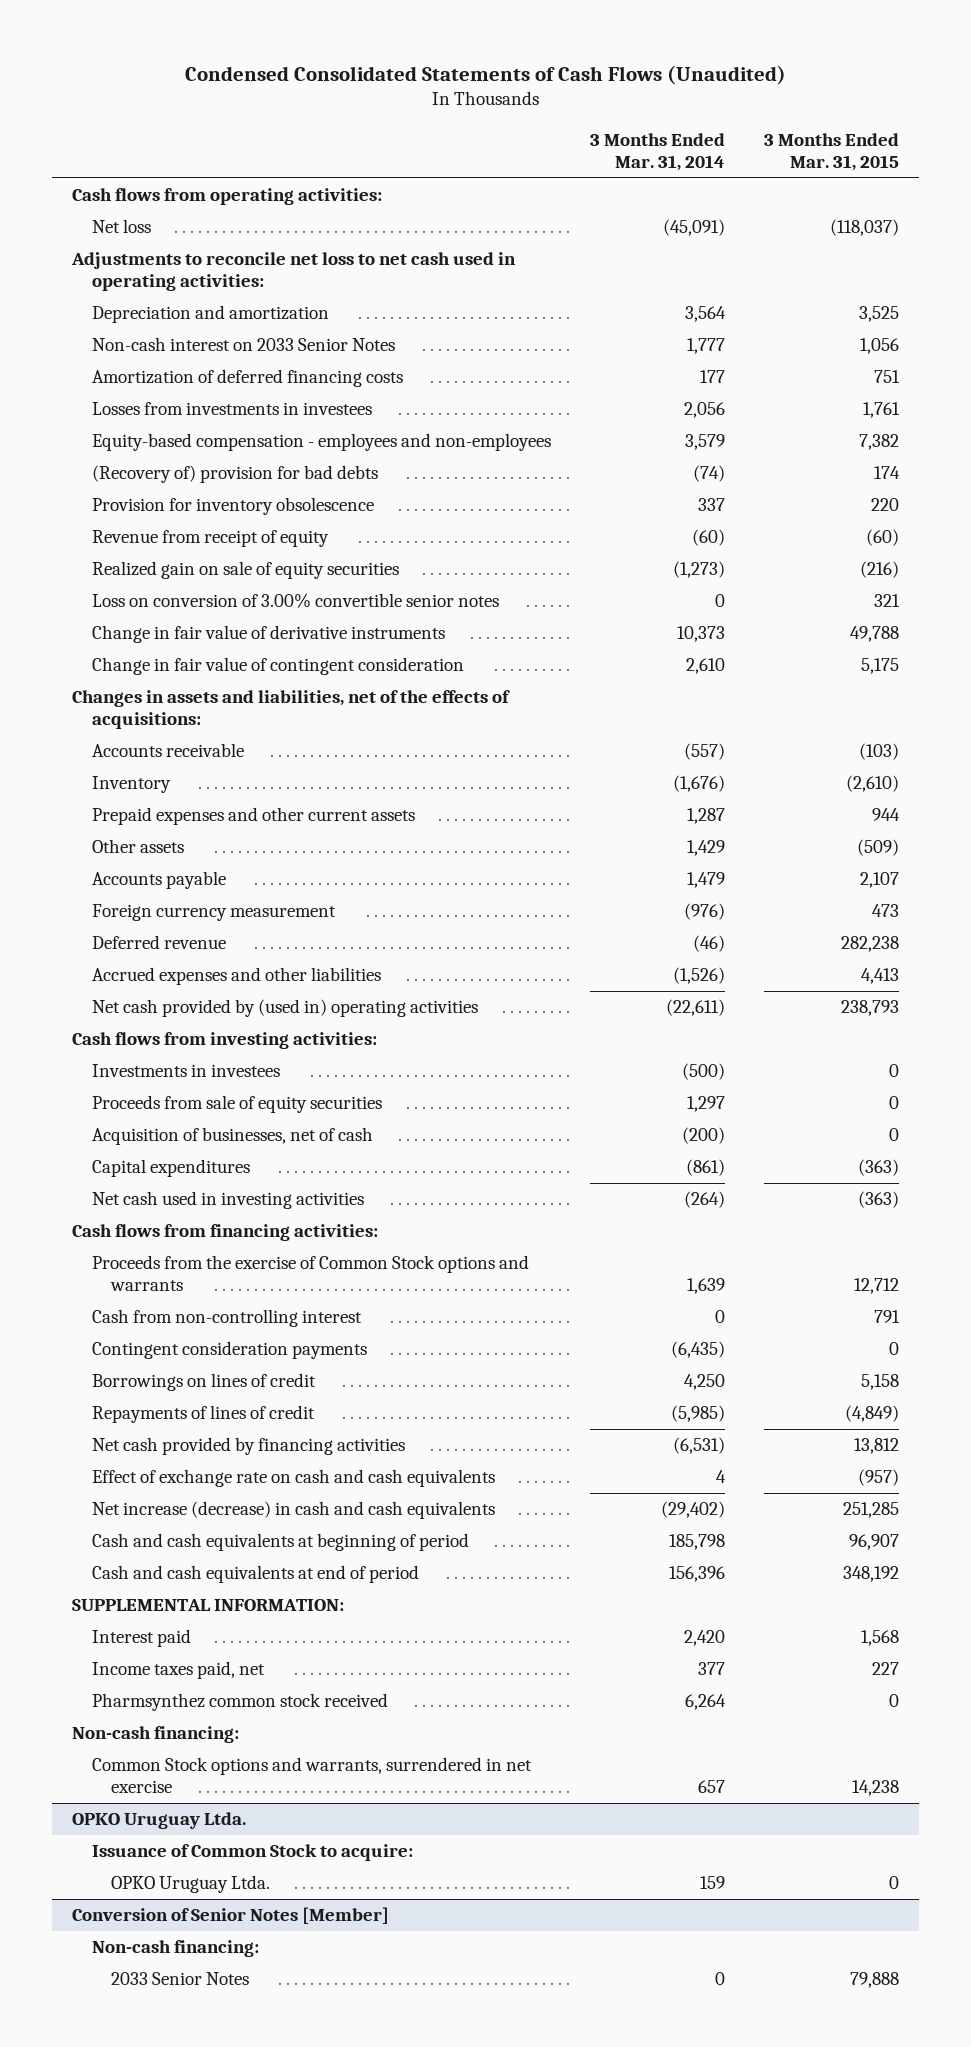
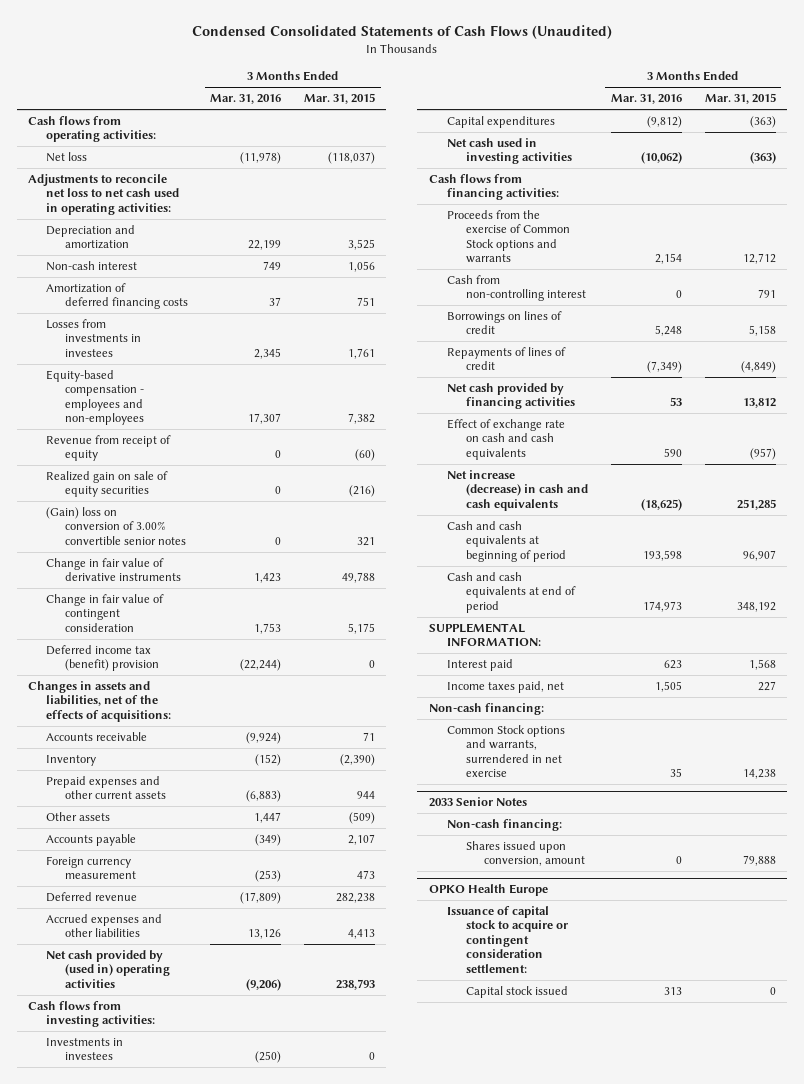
[590,133,726,171] 3 Months Ended Mar. 31, 2014 -> none
none -> [210,94,282,105] Mar. 31, 2016
[91,337,395,352] Non-cash interest on 2033 Senior Notes -> [46,261,138,272] Non-cash interest
[91,465,378,484] (Recovery of) provision for bad debts -> none
[91,497,374,516] Provision for inventory obsolescence -> none
[91,593,499,609] Loss on conversion of 3.00% convertible senior notes -> [46,507,186,545] (Gain) loss on conversion of 3.00% convertible senior notes
none -> [46,645,159,672] Deferred income tax (benefit) provision
[859,743,900,761] (103) -> [362,732,375,742] 71
[846,775,900,793] (2,610) -> [339,754,375,767] (2,390)
[91,1095,382,1114] Proceeds from sale of equity securities -> none
[91,1127,373,1146] Acquisition of businesses, net of cash -> none
[91,1341,367,1360] Contingent consideration payments -> none
[91,1693,388,1712] Pharmsynthez common stock received -> none
[71,1812,246,1830] OPKO Uruguay Ltda. -> none
[91,1844,413,1862] Issuance of Common Stock to acquire: -> none
[111,1875,271,1894] OPKO Uruguay Ltda. -> none
[71,1907,389,1925] Conversion of Senior Notes [Member] -> [428,797,527,808] 2033 Senior Notes
[111,1972,250,1986] 2033 Senior Notes -> [465,841,586,867] Shares issued upon conversion, amount
none -> [428,884,548,897] OPKO Health Europe
none -> [447,906,568,973] Issuance of capital stock to acquire or contingent consideration settlement:
none -> [465,986,568,999] Capital stock issued

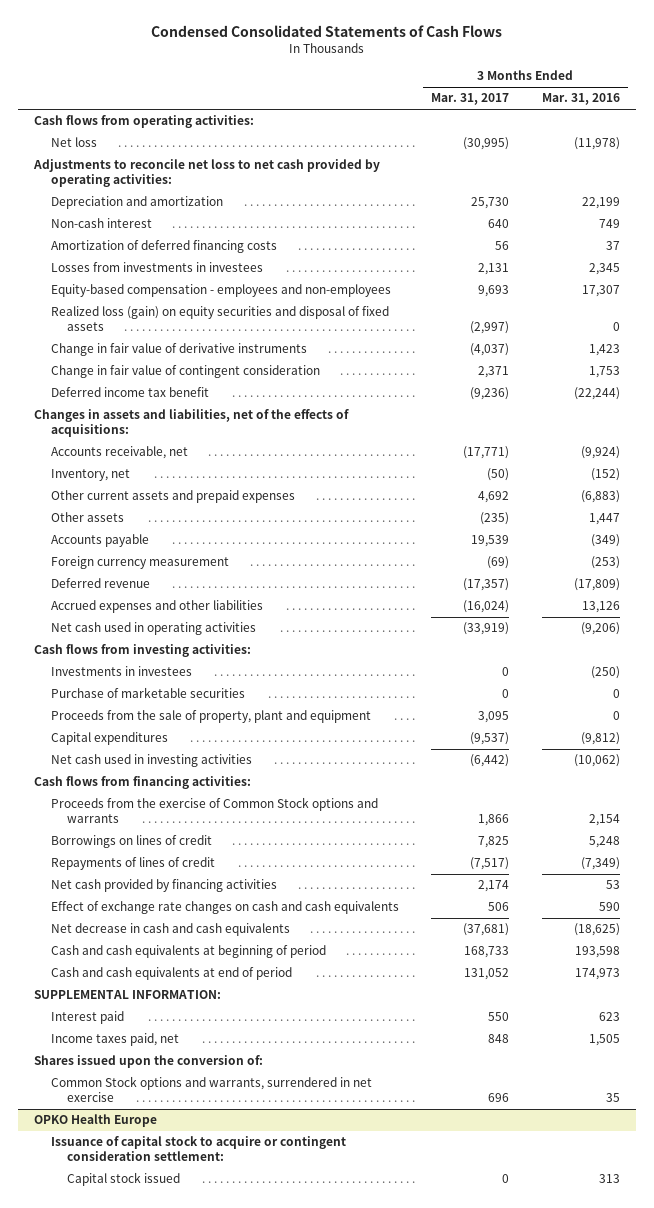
[191,24,612,39] Condensed Consolidated Statements of Cash Flows (Unaudited) -> [150,24,502,37] Condensed Consolidated Statements of Cash Flows
[303,93,375,105] Mar. 31, 2015 -> none
none -> [431,93,510,106] Mar. 31, 2017
[27,174,180,215] Adjustments to reconcile net loss to net cash used in operating activities: -> [33,159,381,188] Adjustments to reconcile net loss to net cash provided by operating activities:
[46,435,172,462] Revenue from receipt of equity -> none
[46,507,186,545] (Gain) loss on conversion of 3.00% convertible senior notes -> none
[46,471,169,498] Realized gain on sale of equity securities -> [50,306,389,332] Realized loss (gain) on equity securities and disposal of fixed assets
[46,645,159,672] Deferred income tax (benefit) provision -> [50,387,209,398] Deferred income tax benefit
[46,732,148,742] Accounts receivable -> [50,446,188,460] Accounts receivable, net
[46,755,97,767] Inventory -> [50,469,130,482] Inventory, net
[46,776,166,800] Prepaid expenses and other current assets -> [50,490,295,504] Other current assets and prepaid expenses
[46,950,170,988] Net cash provided by (used in) operating activities -> [50,622,256,636] Net cash used in operating activities
none -> [50,687,245,699] Purchase of marketable securities
none -> [50,710,371,724] Proceeds from the sale of property, plant and equipment
[447,275,586,302] Cash from non-controlling interest -> none
[447,419,566,460] Effect of exchange rate on cash and cash equivalents -> [50,901,399,915] Effect of exchange rate changes on cash and cash equivalents
[447,470,588,511] Net increase (decrease) in cash and cash equivalents -> [50,923,290,937] Net decrease in cash and cash equivalents
[428,703,544,716] Non-cash financing: -> none
none -> [34,1055,264,1069] Shares issued upon the conversion of:
[428,797,527,808] 2033 Senior Notes -> none
[447,819,563,832] Non-cash financing: -> none
[465,841,586,867] Shares issued upon conversion, amount -> none

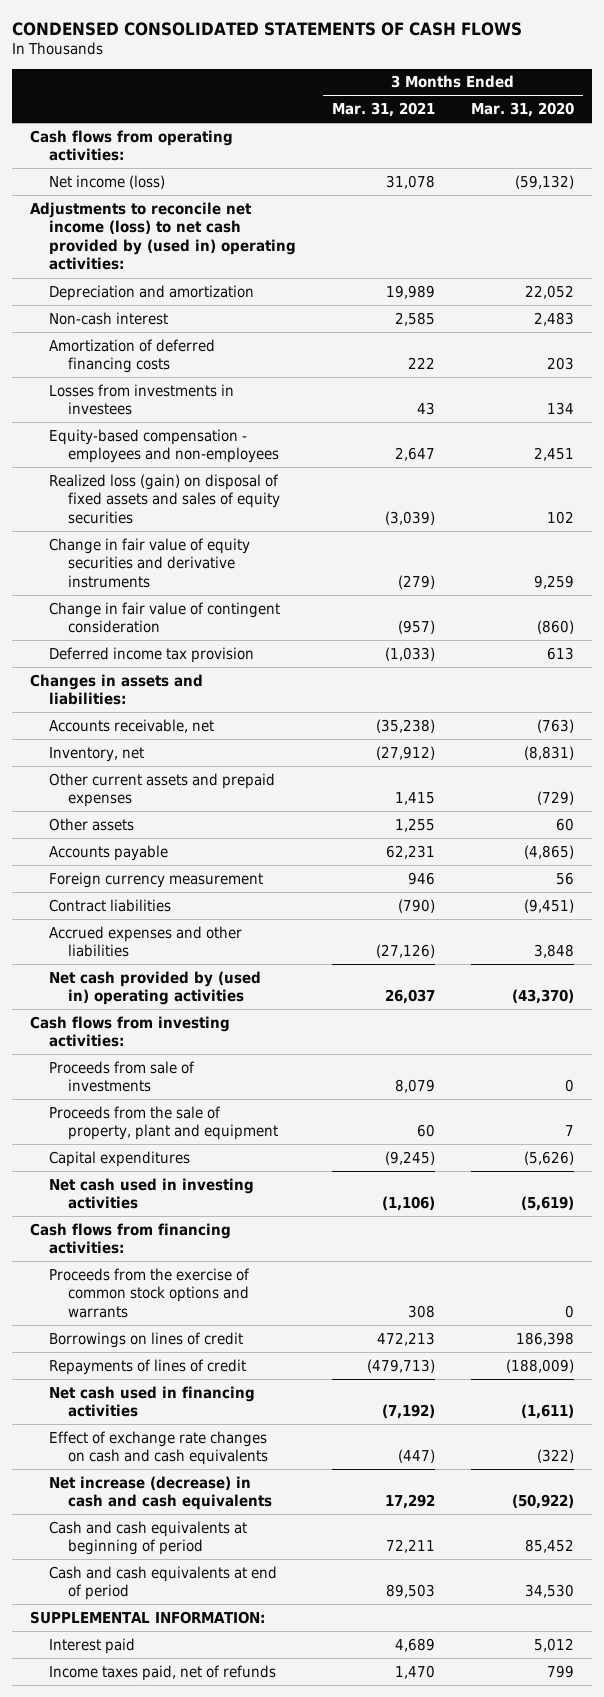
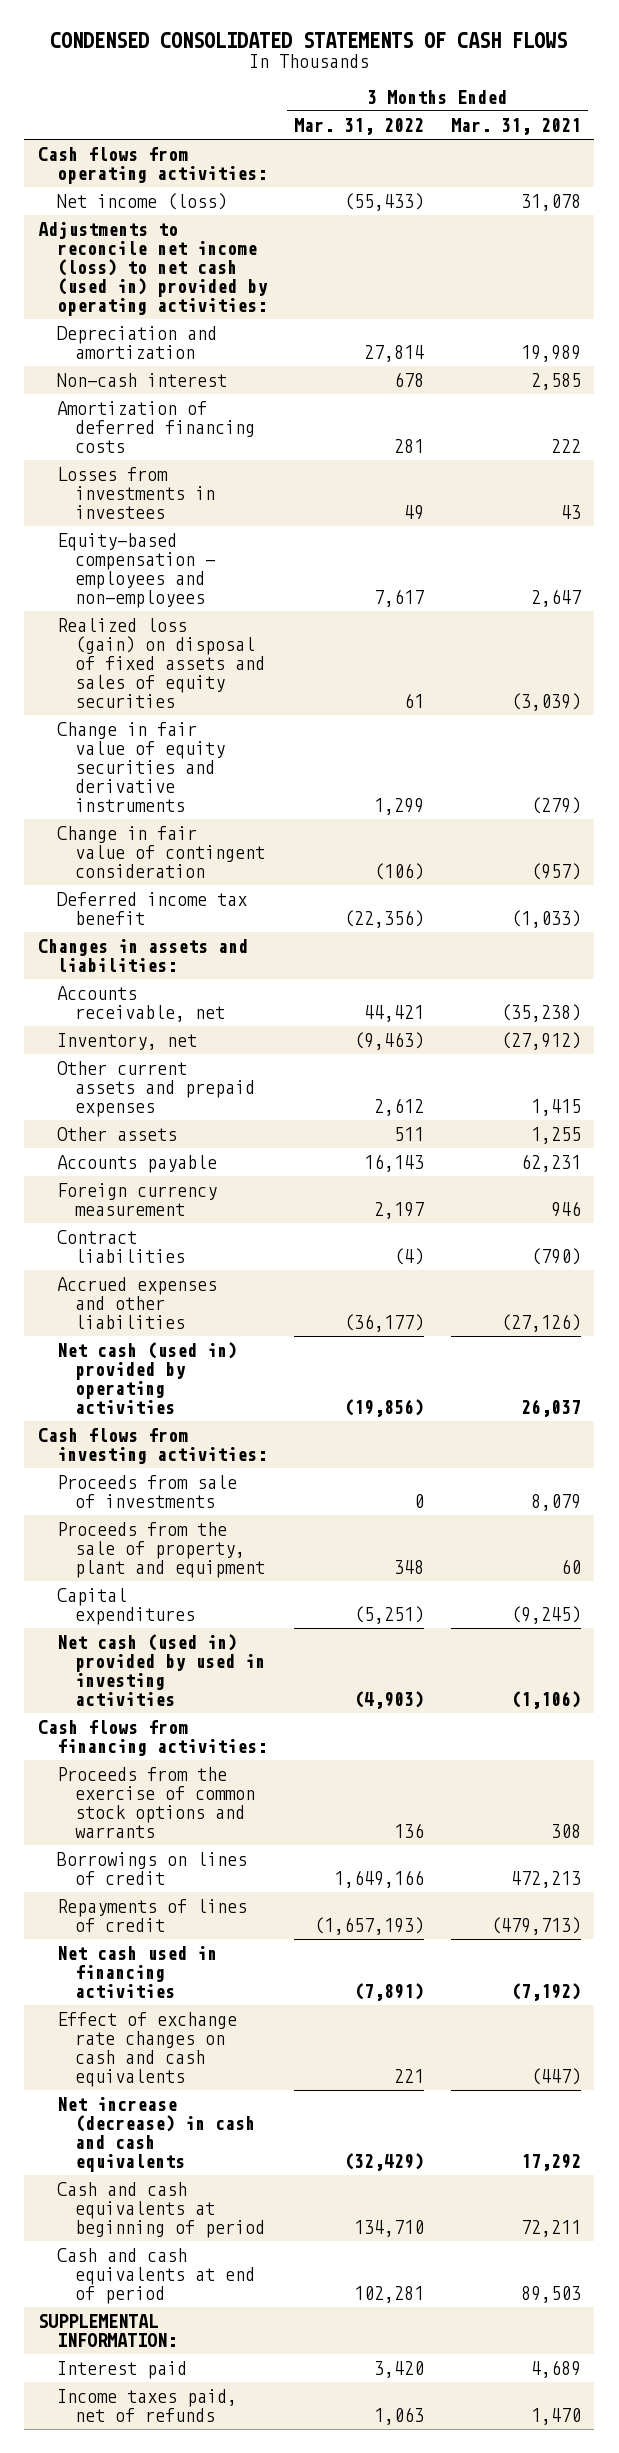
[470,102,574,118] Mar. 31, 2020 -> none
none -> [293,117,424,135] Mar. 31, 2022
[30,201,297,271] Adjustments to reconcile net income (loss) to net cash provided by (used in) operating activities: -> [38,221,268,316] Adjustments to reconcile net income (loss) to net cash (used in) provided by operating activities:
[49,646,255,663] Deferred income tax provision -> [56,891,247,925] Deferred income tax benefit
[49,970,262,1006] Net cash provided by (used in) operating activities -> [56,1341,237,1414] Net cash (used in) provided by operating activities
[49,1177,255,1210] Net cash used in investing activities -> [56,1633,266,1706] Net cash (used in) provided by used in investing activities

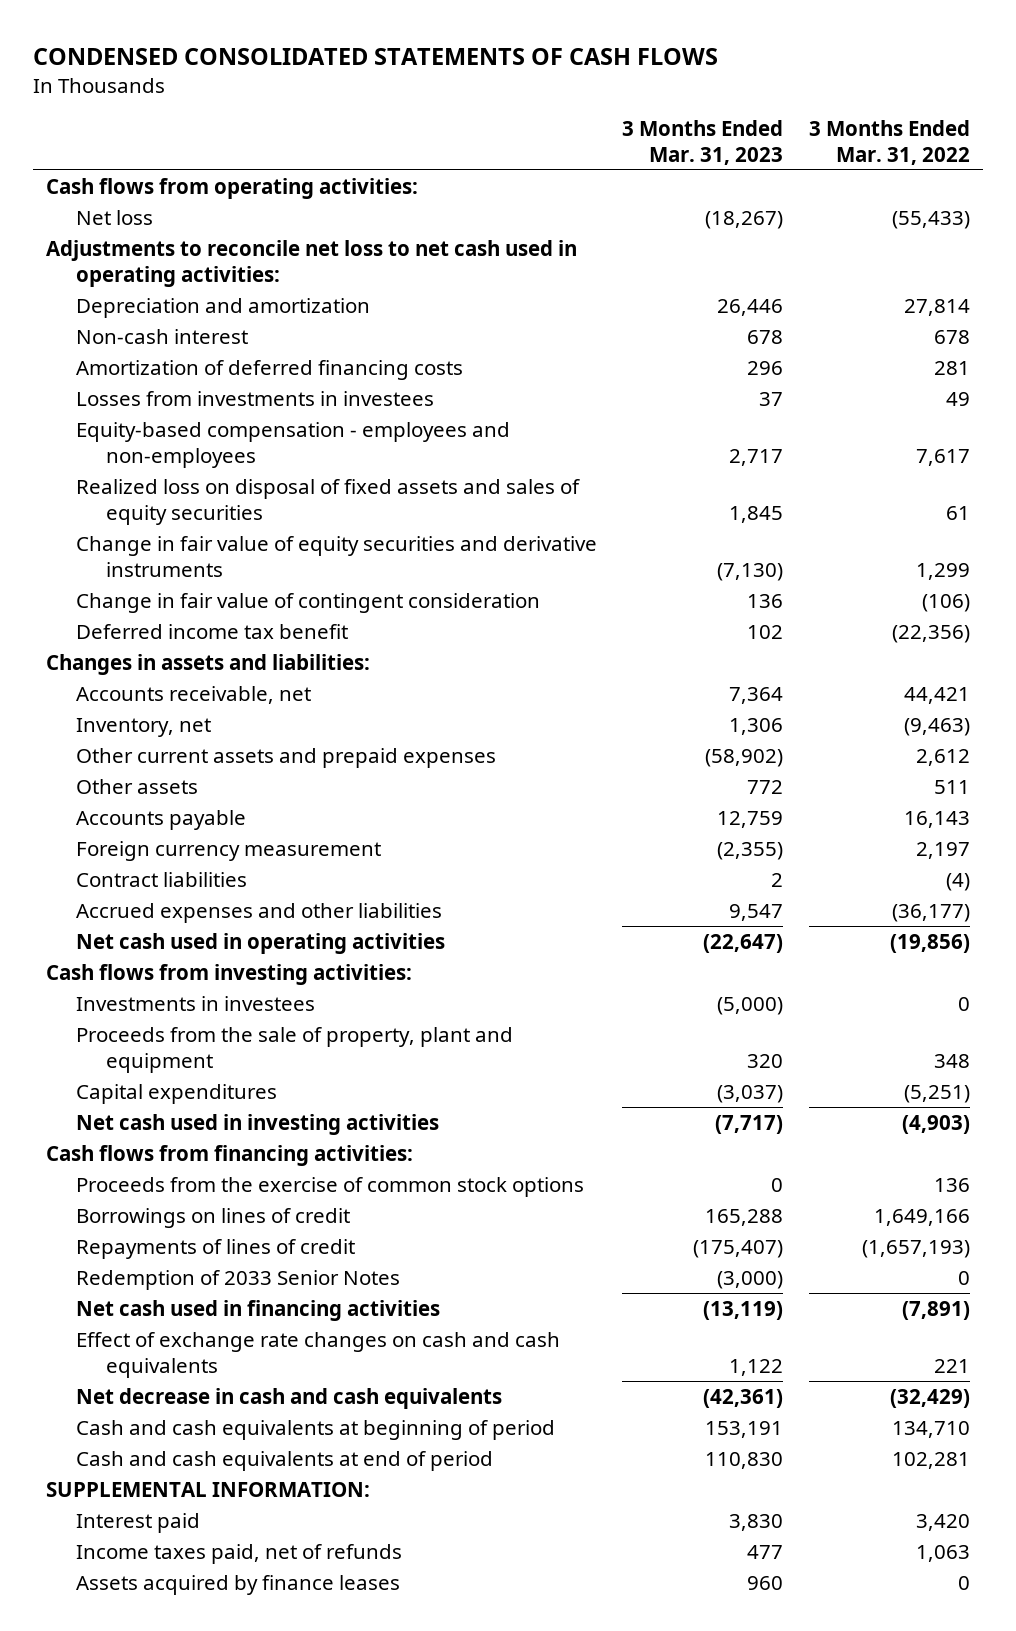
[450,117,581,135] Mar. 31, 2021 -> none
none -> [622,119,784,165] 3 Months Ended Mar. 31, 2023
[56,192,227,210] Net income (loss) -> [75,210,153,226] Net loss
[38,221,268,316] Adjustments to reconcile net income (loss) to net cash (used in) provided by operating activities: -> [45,240,577,287] Adjustments to reconcile net loss to net cash used in operating activities:
[56,617,266,708] Realized loss (gain) on disposal of fixed assets and sales of equity securities -> [75,479,580,525] Realized loss on disposal of fixed assets and sales of equity securities
[56,1341,237,1414] Net cash (used in) provided by operating activities -> [75,933,445,955] Net cash used in operating activities
[56,1474,237,1508] Proceeds from sale of investments -> none
none -> [75,996,315,1012] Investments in investees
[56,1633,266,1706] Net cash (used in) provided by used in investing activities -> [75,1114,439,1136] Net cash used in investing activities
[56,1766,256,1838] Proceeds from the exercise of common stock options and warrants -> [75,1177,584,1198] Proceeds from the exercise of common stock options
none -> [75,1270,400,1291] Redemption of 2033 Senior Notes
[56,2096,256,2172] Net increase (decrease) in cash and cash equivalents -> [75,1388,502,1410] Net decrease in cash and cash equivalents
none -> [75,1575,400,1596] Assets acquired by finance leases

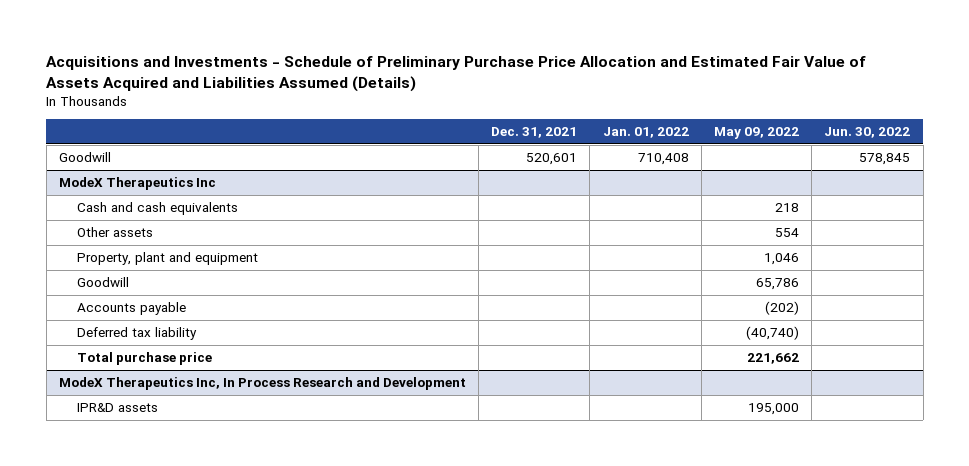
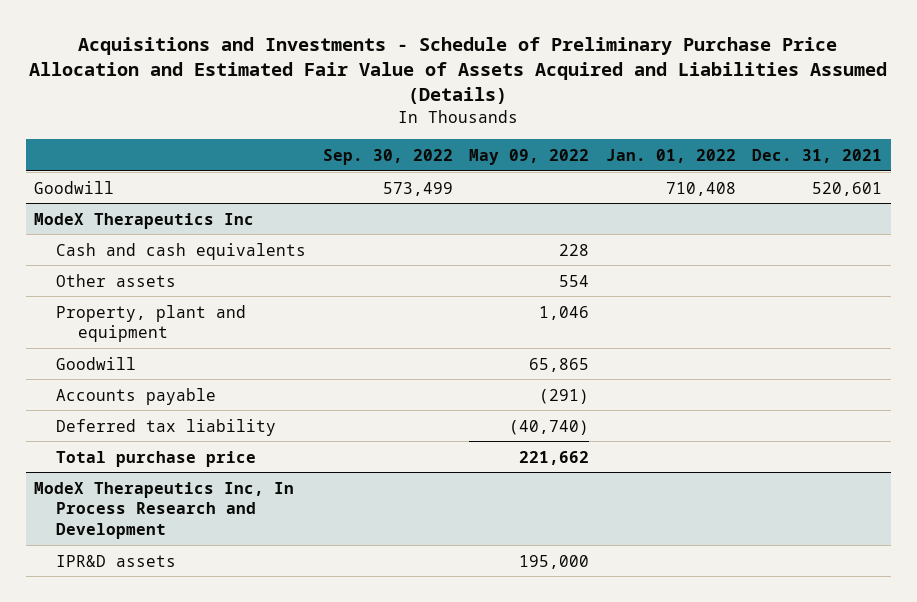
[824,127,911,139] Jun. 30, 2022 -> none
none -> [322,148,453,165] Sep. 30, 2022
[775,203,800,213] 218 -> [559,243,590,256] 228
[756,278,800,291] 65,786 -> [529,357,590,372] 65,865
[765,301,800,316] (202) -> [539,388,590,404] (291)

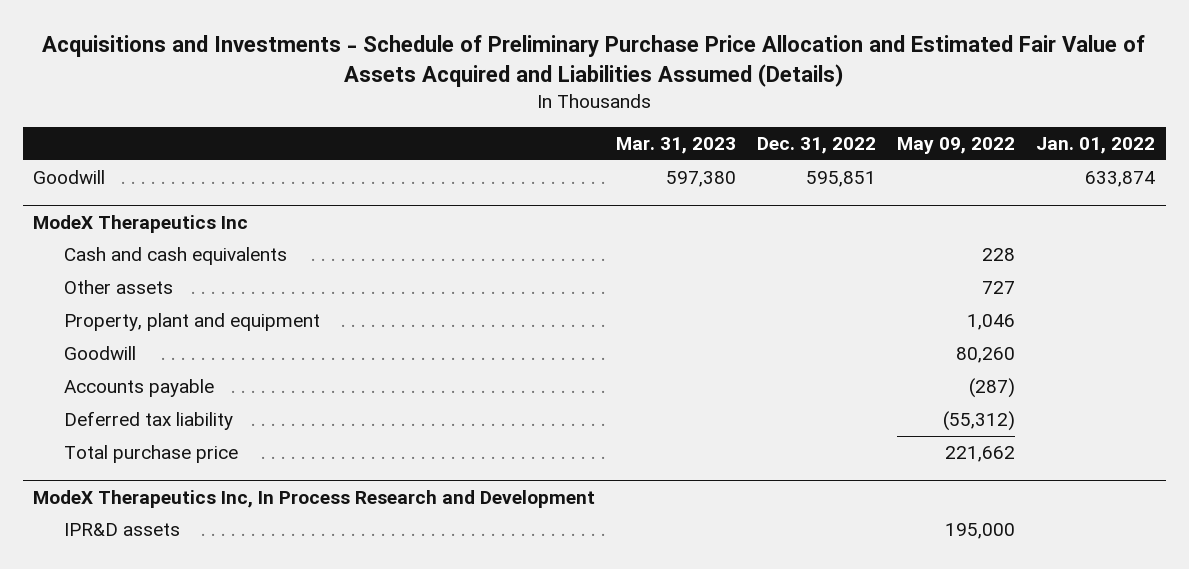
[322,148,453,165] Sep. 30, 2022 -> none
[752,148,883,163] Dec. 31, 2021 -> none
none -> [616,137,737,155] Mar. 31, 2023
none -> [757,137,877,155] Dec. 31, 2022
[665,181,736,196] 710,408 -> [1085,171,1156,188] 633,874
[559,274,590,287] 554 -> [982,281,1016,295] 727
[529,357,590,372] 65,865 -> [956,347,1016,364] 80,260
[539,388,590,404] (291) -> [969,378,1016,399] (287)
[509,419,590,435] (40,740) -> [943,411,1016,432] (55,312)

